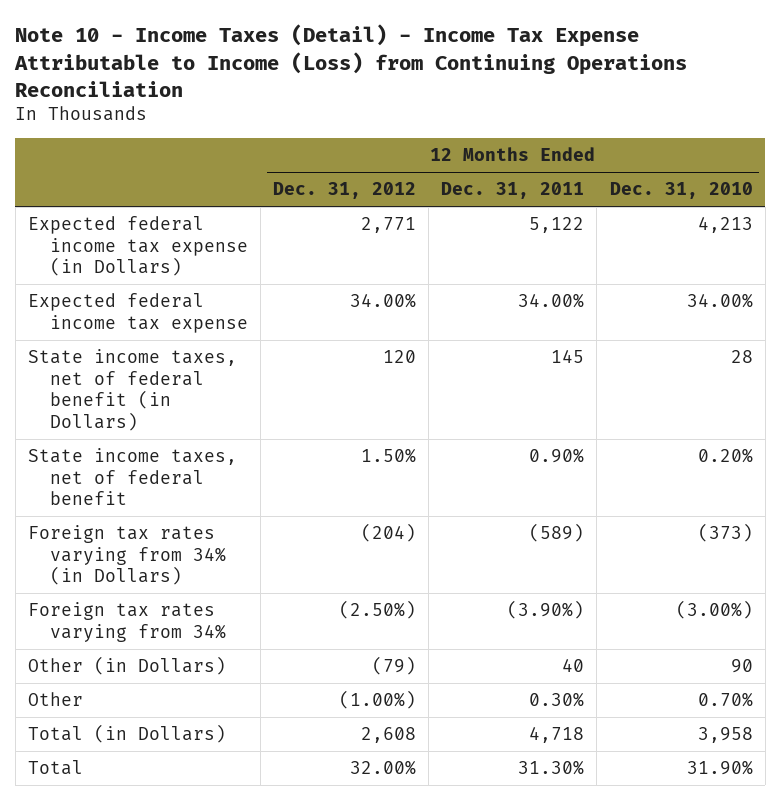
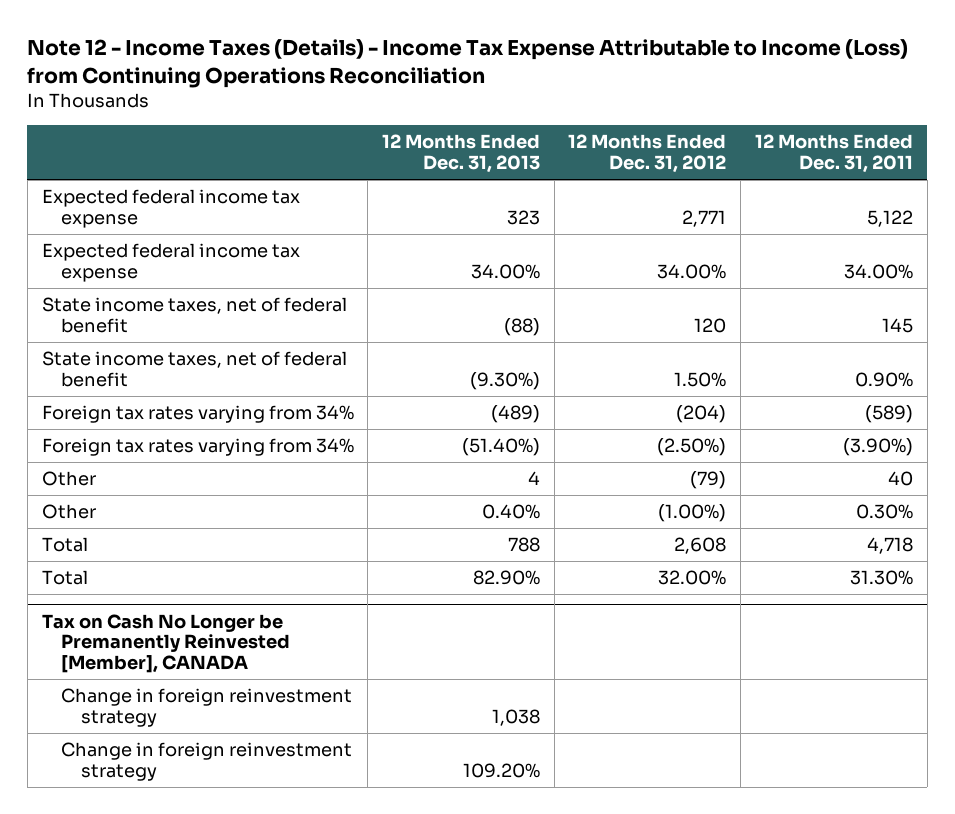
[14,24,688,97] Note 10 - Income Taxes (Detail) - Income Tax Expense Attributable to Income (Loss) from Continuing Operations Reconciliation -> [27,39,909,89] Note 12 - Income Taxes (Details) - Income Tax Expense Attributable to Income (Loss) from Continuing Operations Reconciliation
[609,182,753,200] Dec. 31, 2010 -> none
none -> [382,134,541,174] 12 Months Ended Dec. 31, 2013
[27,216,248,277] Expected federal income tax expense (in Dollars) -> [41,189,300,229] Expected federal income tax expense
[27,349,237,431] State income taxes, net of federal benefit (in Dollars) -> [41,297,347,334] State income taxes, net of federal benefit
[27,525,226,586] Foreign tax rates varying from 34% (in Dollars) -> [41,405,354,424] Foreign tax rates varying from 34%
[27,656,226,676] Other (in Dollars) -> [41,471,96,487] Other
[27,724,226,744] Total (in Dollars) -> [41,537,88,553] Total
none -> [41,613,291,674] Tax on Cash No Longer be Premanently Reinvested [Member], CANADA
none -> [61,688,353,728] Change in foreign reinvestment strategy
none -> [61,742,353,782] Change in foreign reinvestment strategy

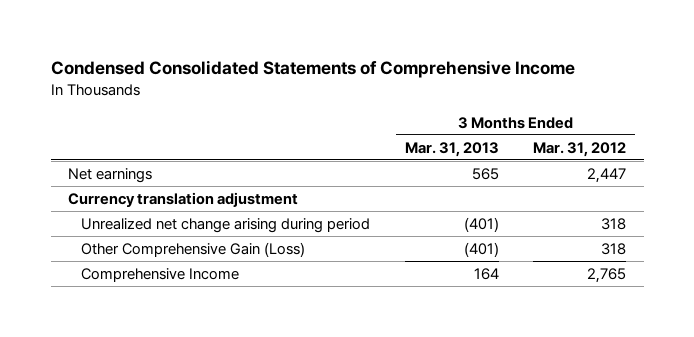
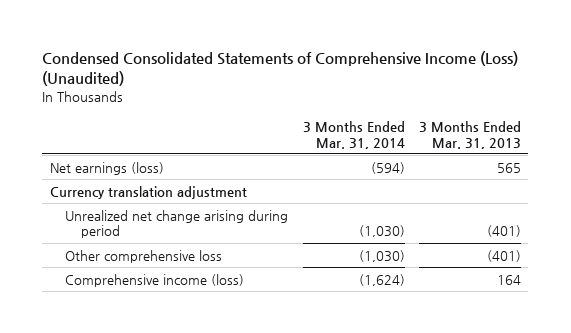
[50,60,575,79] Condensed Consolidated Statements of Comprehensive Income -> [42,50,519,87] Condensed Consolidated Statements of Comprehensive Income (Loss) (Unaudited)
[533,141,627,157] Mar. 31, 2012 -> none
none -> [302,120,405,149] 3 Months Ended Mar. 31, 2014
[67,167,152,183] Net earnings -> [49,161,164,175] Net earnings (loss)
[81,241,306,257] Other Comprehensive Gain (Loss) -> [65,249,223,263] Other comprehensive loss
[81,267,240,282] Comprehensive Income -> [65,273,245,287] Comprehensive income (loss)

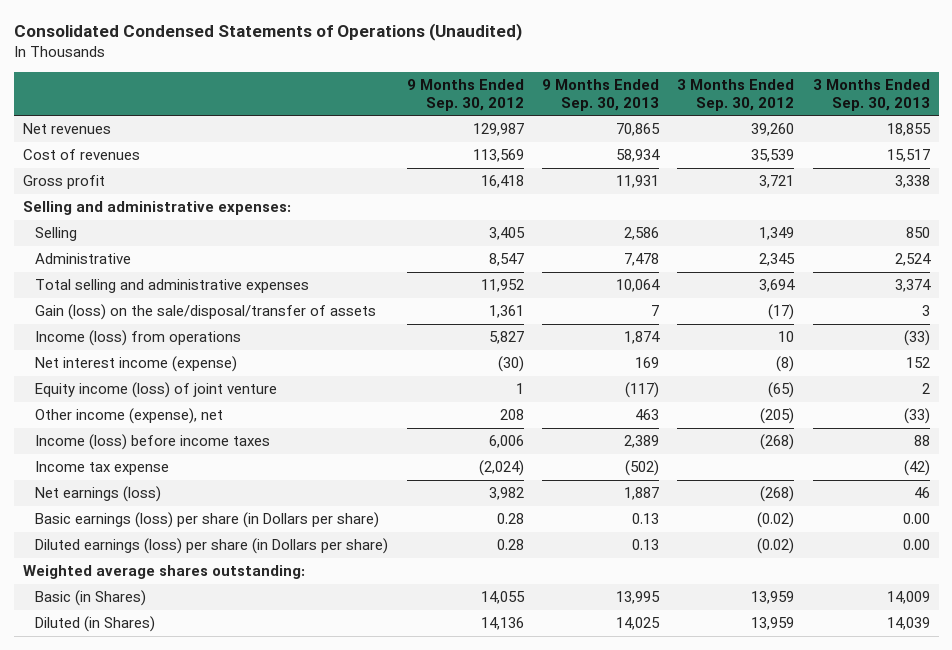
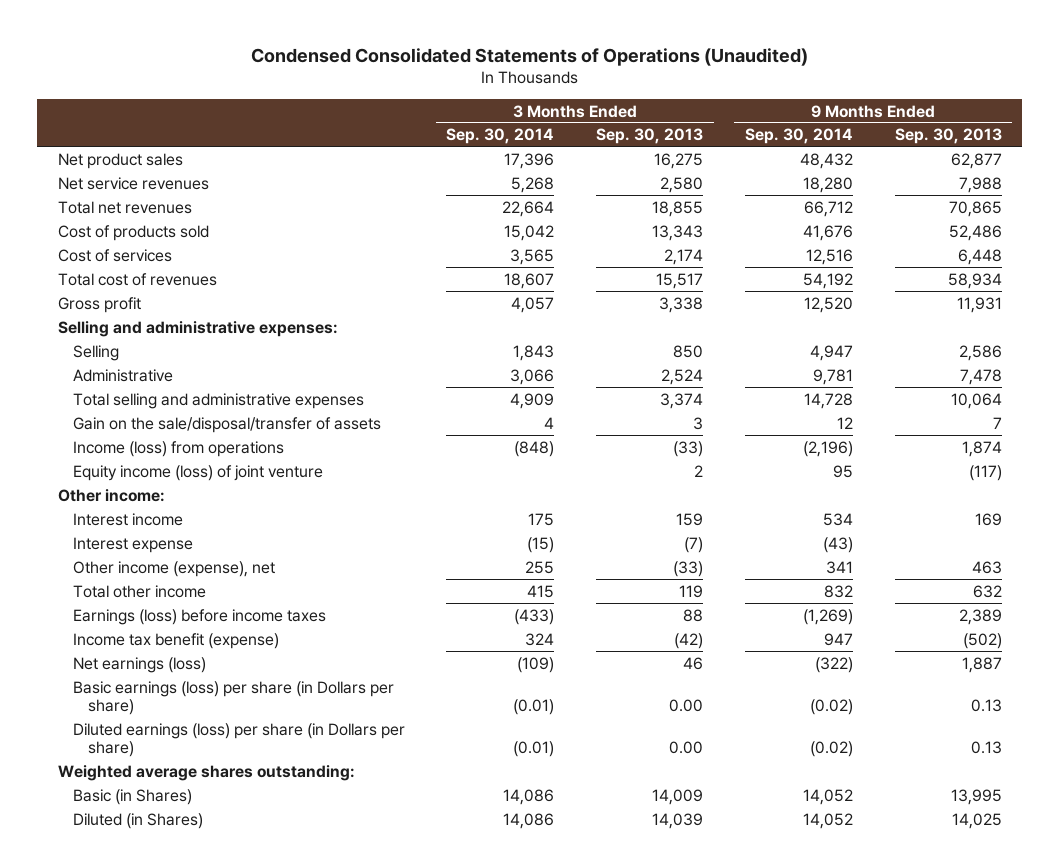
[13,22,522,41] Consolidated Condensed Statements of Operations (Unaudited) -> [250,47,808,66] Condensed Consolidated Statements of Operations (Unaudited)
[406,79,524,111] 9 Months Ended Sep. 30, 2012 -> none
[677,79,795,111] 3 Months Ended Sep. 30, 2012 -> none
none -> [446,128,555,145] Sep. 30, 2014
none -> [744,128,853,145] Sep. 30, 2014
none -> [57,152,183,169] Net product sales
none -> [57,176,209,190] Net service revenues
[22,123,111,135] Net revenues -> [57,200,192,214] Total net revenues
none -> [57,224,209,241] Cost of products sold
none -> [57,248,172,262] Cost of services
[22,149,140,161] Cost of revenues -> [57,272,217,286] Total cost of revenues
[35,304,377,321] Gain (loss) on the sale/disposal/transfer of assets -> [72,416,381,433] Gain on the sale/disposal/transfer of assets
[35,356,238,373] Net interest income (expense) -> none
none -> [57,488,165,502] Other income:
none -> [72,512,183,526] Interest income
none -> [72,536,193,553] Interest expense
none -> [72,584,206,598] Total other income
[35,434,271,451] Income (loss) before income taxes -> [72,608,326,625] Earnings (loss) before income taxes
[35,461,170,476] Income tax expense -> [72,632,279,649] Income tax benefit (expense)

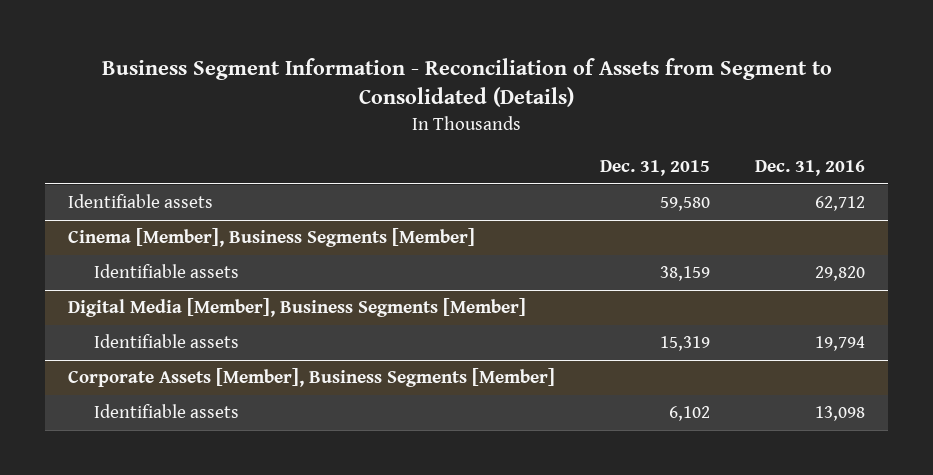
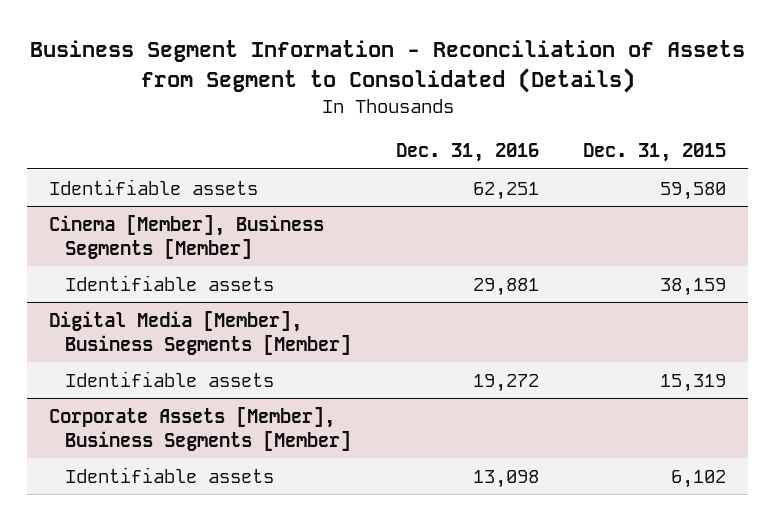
[815,196,866,212] 62,712 -> [472,181,539,200] 62,251
[815,266,866,282] 29,820 -> [472,277,539,296] 29,881
[815,336,866,352] 19,794 -> [472,373,539,392] 19,272

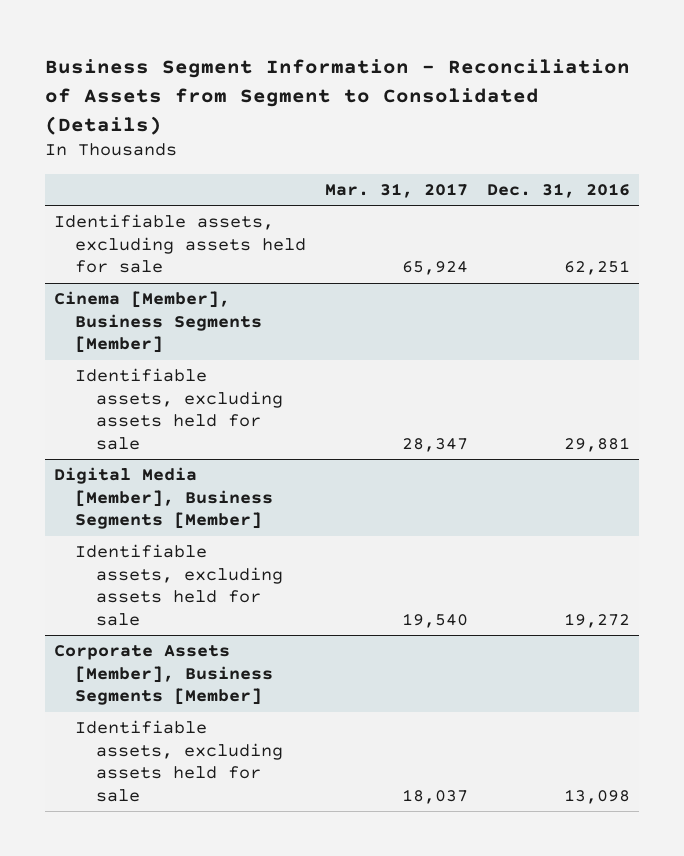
[582,143,726,163] Dec. 31, 2015 -> none
none -> [324,182,468,198] Mar. 31, 2017
[49,178,259,195] Identifiable assets -> [54,214,307,274] Identifiable assets, excluding assets held for sale
[65,274,275,291] Identifiable assets -> [75,368,283,450] Identifiable assets, excluding assets held for sale
[65,370,275,387] Identifiable assets -> [75,544,283,626] Identifiable assets, excluding assets held for sale
[65,466,275,483] Identifiable assets -> [75,720,283,802] Identifiable assets, excluding assets held for sale

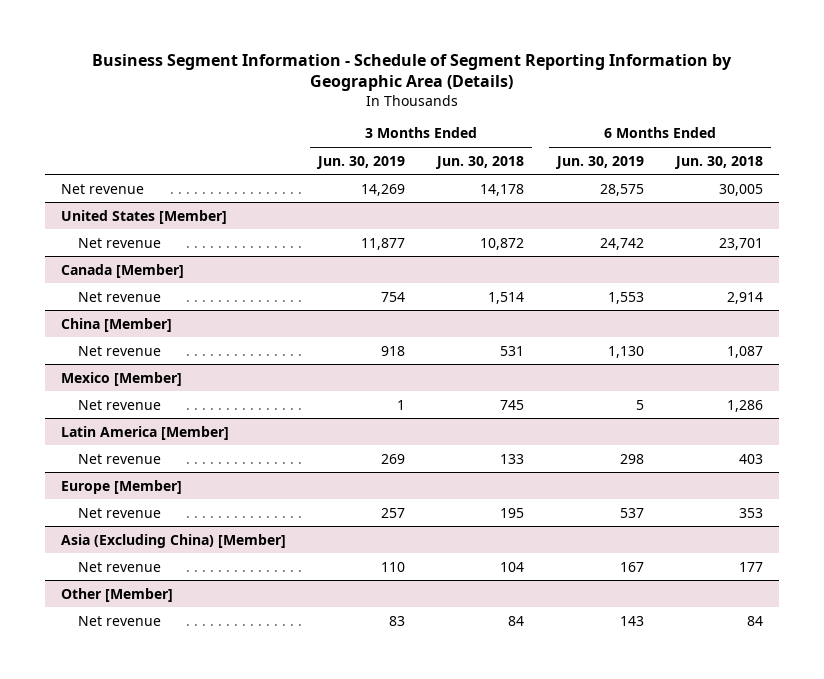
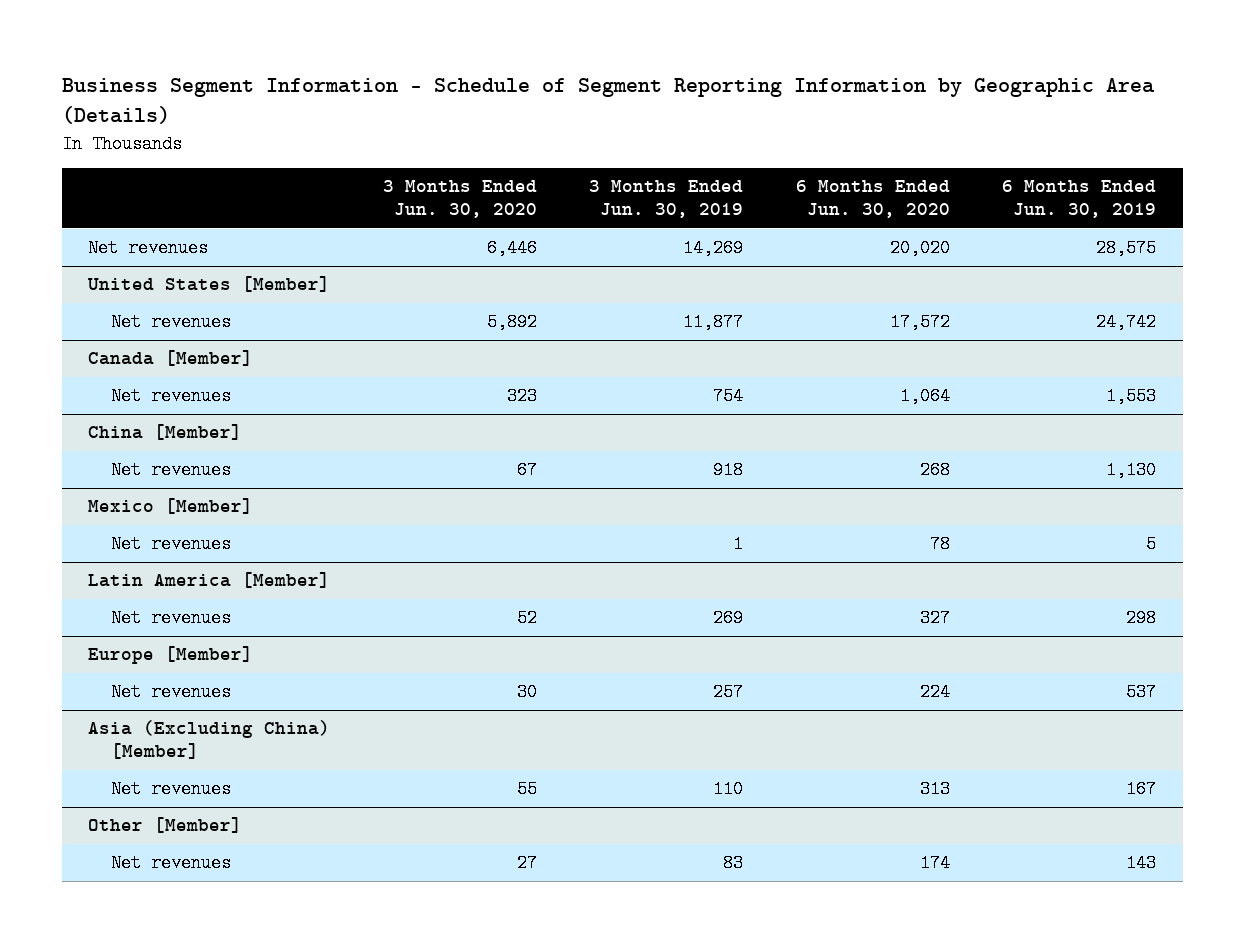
[435,155,525,169] Jun. 30, 2018 -> none
[674,155,764,169] Jun. 30, 2018 -> none
none -> [382,180,537,219] 3 Months Ended Jun. 30, 2020
none -> [795,180,950,219] 6 Months Ended Jun. 30, 2020
[60,183,144,194] Net revenue -> [88,239,209,258] Net revenues
[77,237,161,248] Net revenue -> [111,313,232,332] Net revenues
[77,291,161,302] Net revenue -> [111,387,232,406] Net revenues
[77,345,161,356] Net revenue -> [111,461,232,480] Net revenues
[77,399,161,410] Net revenue -> [111,535,232,554] Net revenues
[77,453,161,464] Net revenue -> [111,609,232,628] Net revenues
[77,507,161,518] Net revenue -> [111,683,232,702] Net revenues
[77,561,161,572] Net revenue -> [111,780,232,799] Net revenues
[77,615,161,626] Net revenue -> [111,854,232,873] Net revenues

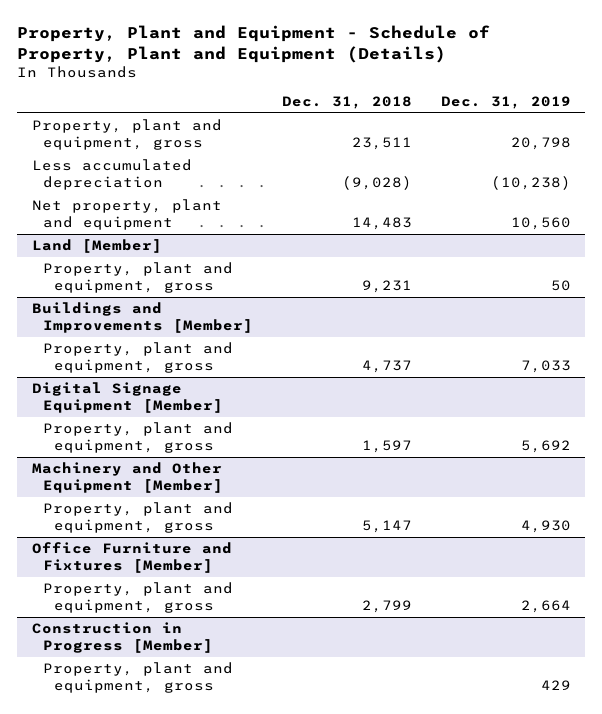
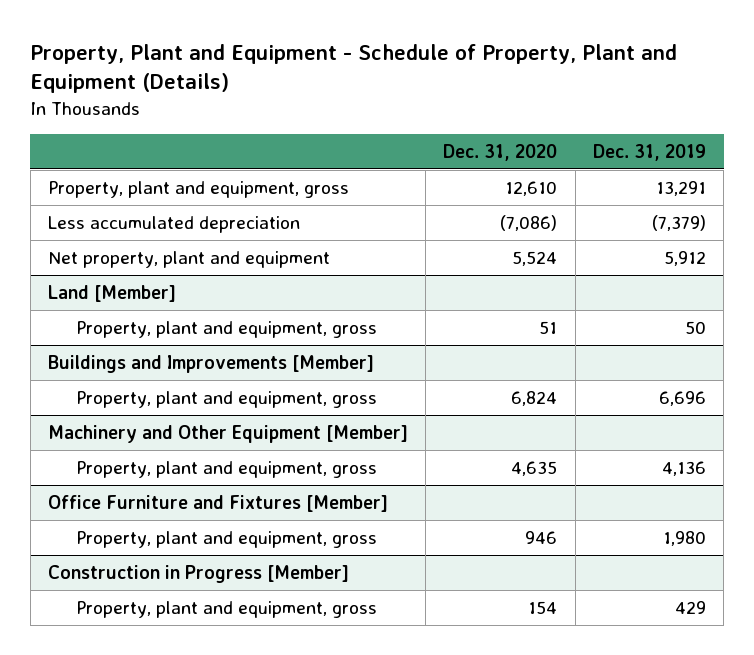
[281,96,412,110] Dec. 31, 2018 -> none
none -> [443,143,558,161] Dec. 31, 2020
[510,137,571,151] 20,798 -> [656,180,707,196] 13,291
[490,176,571,191] (10,238) -> [652,214,707,231] (7,379)
[510,217,571,231] 10,560 -> [664,250,707,266] 5,912
[31,381,223,414] Digital Signage Equipment [Member] -> none
[42,421,233,454] Property, plant and equipment, gross -> none
[520,360,571,374] 7,033 -> [659,390,707,406] 6,696
[520,520,571,534] 4,930 -> [662,460,707,476] 4,136
[520,600,571,614] 2,664 -> [663,530,707,546] 1,980

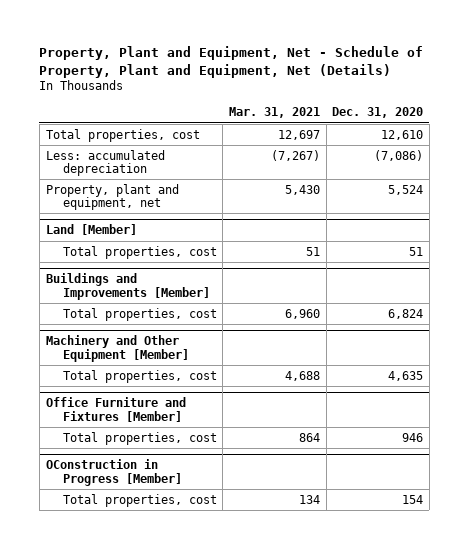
[30,43,678,94] Property, Plant and Equipment - Schedule of Property, Plant and Equipment (Details) -> [39,46,424,78] Property, Plant and Equipment, Net - Schedule of Property, Plant and Equipment, Net (Details)
[593,143,707,161] Dec. 31, 2019 -> none
none -> [228,107,320,119] Mar. 31, 2021
[47,180,349,198] Property, plant and equipment, gross -> [45,128,200,142] Total properties, cost
[47,215,300,233] Less accumulated depreciation -> [45,149,165,177] Less: accumulated depreciation
[47,250,330,268] Net property, plant and equipment -> [45,183,179,211] Property, plant and equipment, net
[76,320,378,338] Property, plant and equipment, gross -> [62,245,217,259] Total properties, cost
[76,390,378,408] Property, plant and equipment, gross -> [62,307,217,321] Total properties, cost
[76,460,378,478] Property, plant and equipment, gross -> [62,369,217,383] Total properties, cost
[76,530,378,548] Property, plant and equipment, gross -> [62,431,217,445] Total properties, cost
[47,564,349,583] Construction in Progress [Member] -> [45,459,182,486] OConstruction in Progress [Member]
[76,600,378,618] Property, plant and equipment, gross -> [62,493,217,507] Total properties, cost

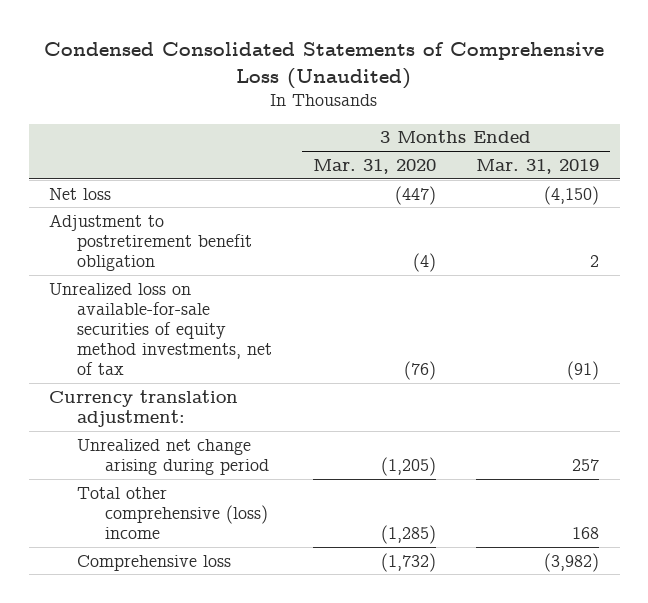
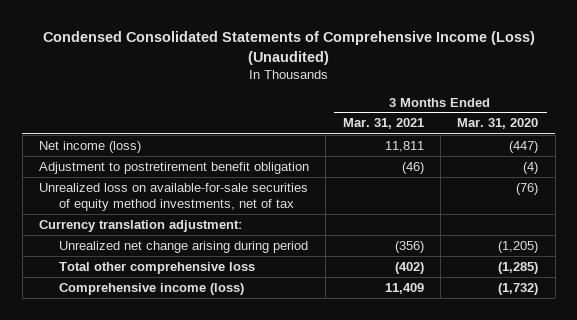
[44,41,605,89] Condensed Consolidated Statements of Comprehensive Loss (Unaudited) -> [42,30,535,65] Condensed Consolidated Statements of Comprehensive Income (Loss) (Unaudited)
[476,158,600,174] Mar. 31, 2019 -> none
none -> [342,118,424,130] Mar. 31, 2021
[49,187,112,200] Net loss -> [38,140,141,153] Net income (loss)
[76,486,268,540] Total other comprehensive (loss) income -> [59,261,256,274] Total other comprehensive loss
[76,554,231,571] Comprehensive loss -> [59,282,245,295] Comprehensive income (loss)

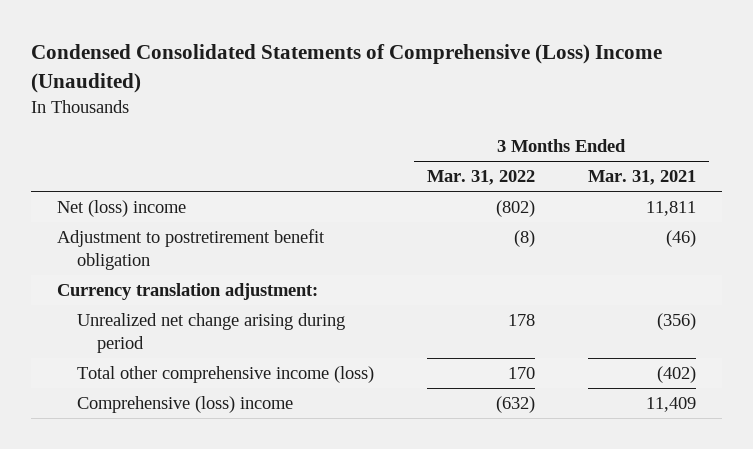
[42,30,535,65] Condensed Consolidated Statements of Comprehensive Income (Loss) (Unaudited) -> [30,44,662,93] Condensed Consolidated Statements of Comprehensive (Loss) Income (Unaudited)
[457,118,539,130] Mar. 31, 2020 -> none
none -> [426,170,535,186] Mar. 31, 2022
[38,140,141,153] Net income (loss) -> [57,199,187,217] Net (loss) income
[38,182,308,211] Unrealized loss on available-for-sale securities of equity method investments, net of tax -> none
[59,261,256,274] Total other comprehensive loss -> [77,365,375,383] Total other comprehensive income (loss)
[59,282,245,295] Comprehensive income (loss) -> [77,395,294,413] Comprehensive (loss) income

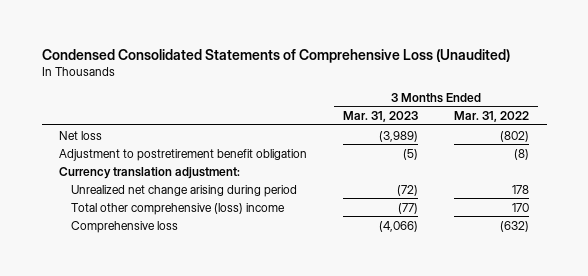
[30,44,662,93] Condensed Consolidated Statements of Comprehensive (Loss) Income (Unaudited) -> [41,49,510,64] Condensed Consolidated Statements of Comprehensive Loss (Unaudited)
[587,170,696,186] Mar. 31, 2021 -> none
none -> [343,111,419,123] Mar. 31, 2023
[57,199,187,217] Net (loss) income -> [59,130,103,140] Net loss
[77,365,375,383] Total other comprehensive income (loss) -> [70,202,285,215] Total other comprehensive (loss) income
[77,395,294,413] Comprehensive (loss) income -> [70,220,178,233] Comprehensive loss

